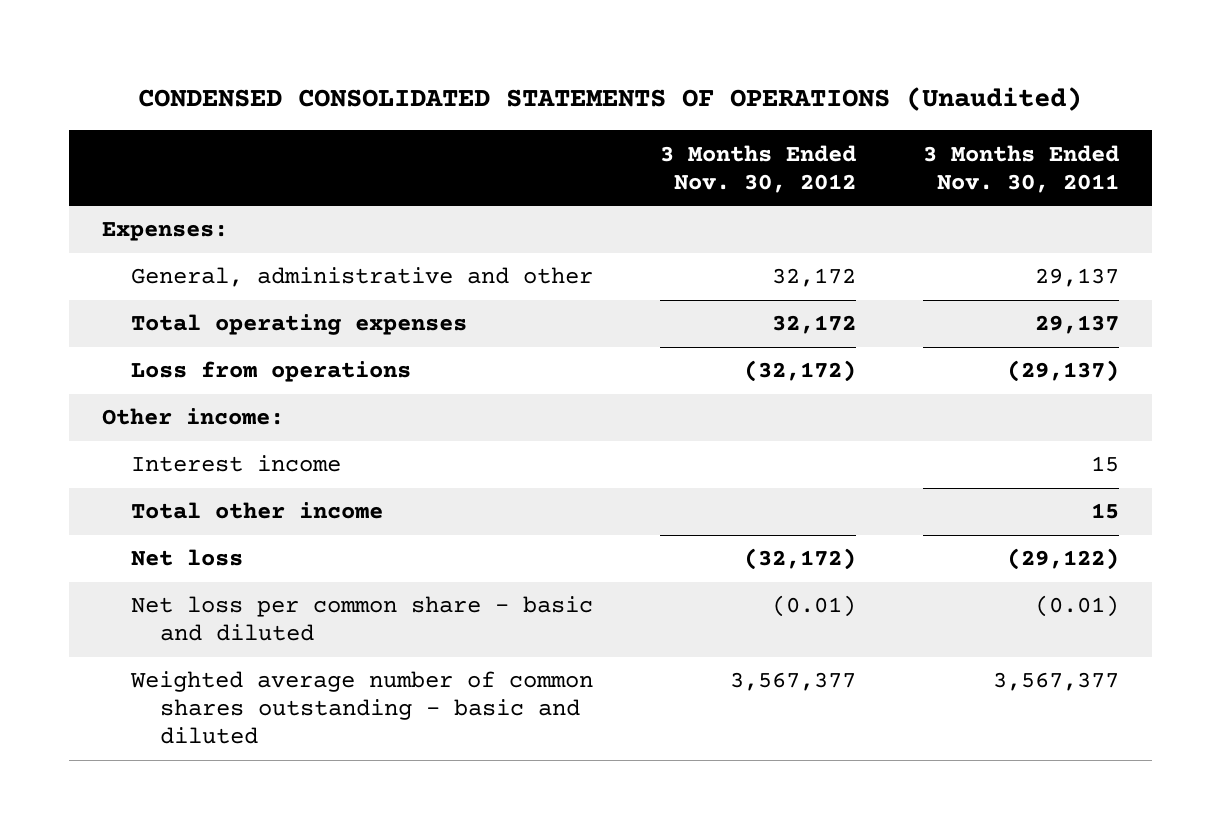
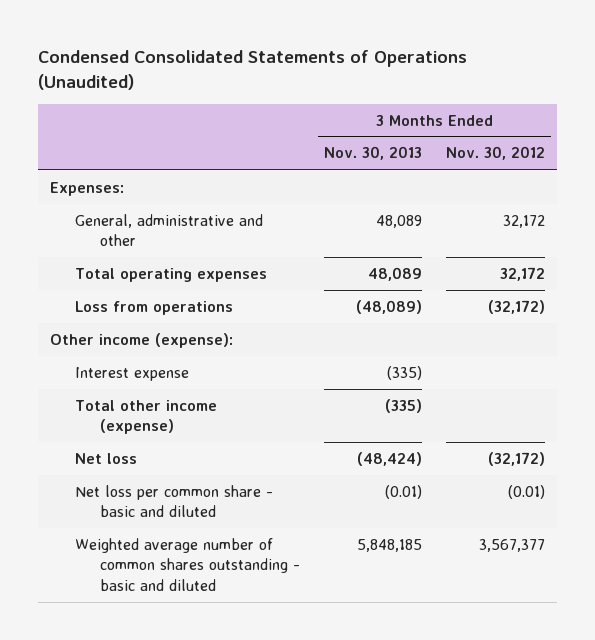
[138,87,1083,112] CONDENSED CONSOLIDATED STATEMENTS OF OPERATIONS (Unaudited) -> [38,49,468,90] Condensed Consolidated Statements of Operations (Unaudited)
[922,144,1119,193] 3 Months Ended Nov. 30, 2011 -> none
none -> [323,146,422,161] Nov. 30, 2013
[130,455,341,473] Interest income -> none
[102,408,285,426] Other income: -> [50,332,234,348] Other income (expense):
none -> [75,366,190,381] Interest expense
[130,502,383,520] Total other income -> [75,399,218,435] Total other income (expense)

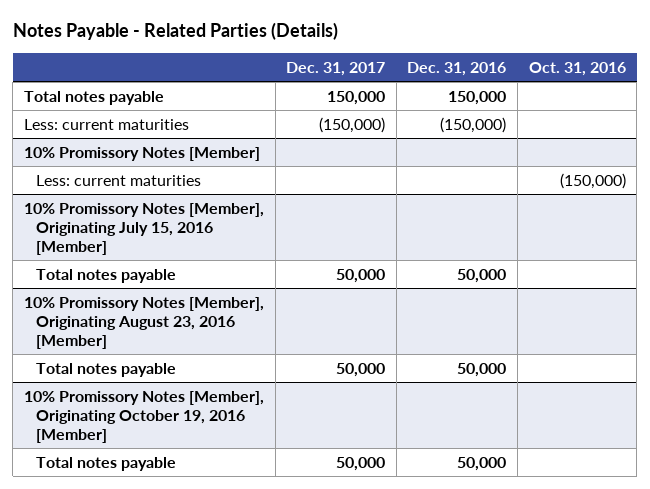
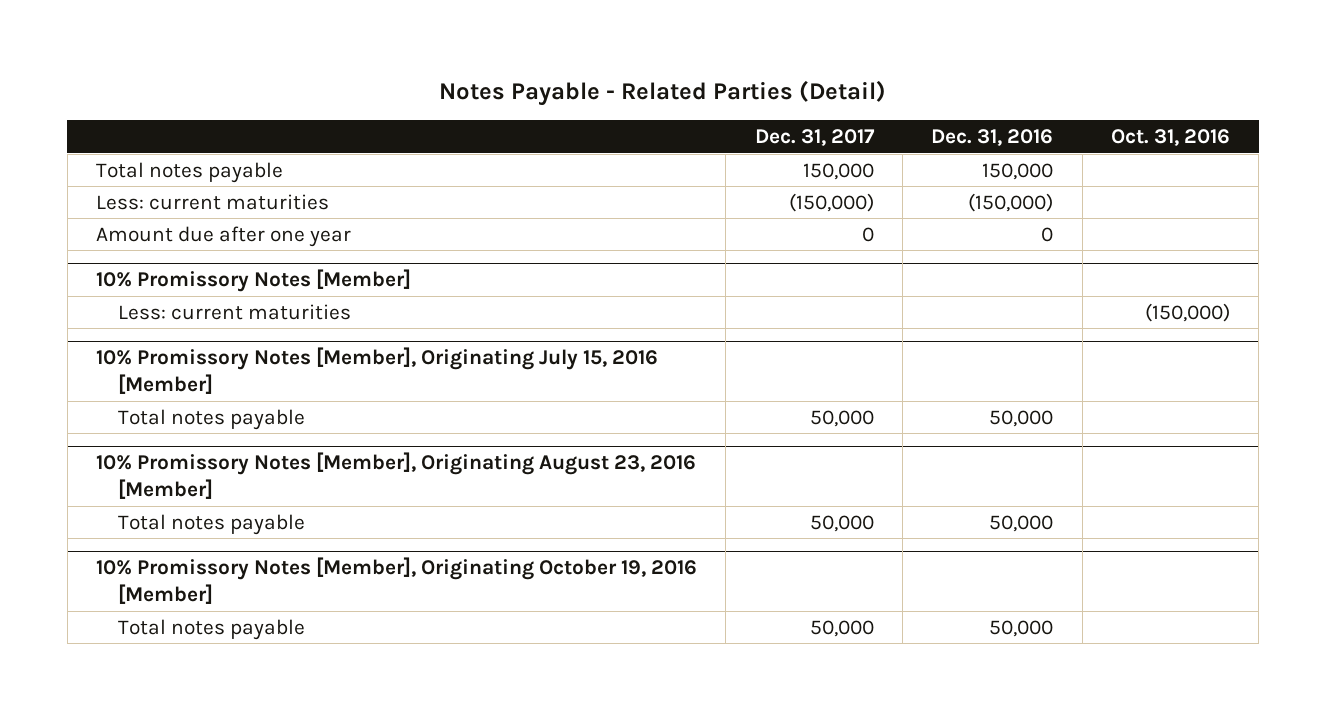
[12,22,338,41] Notes Payable - Related Parties (Details) -> [438,80,886,107] Notes Payable - Related Parties (Detail)
none -> [95,225,351,247] Amount due after one year

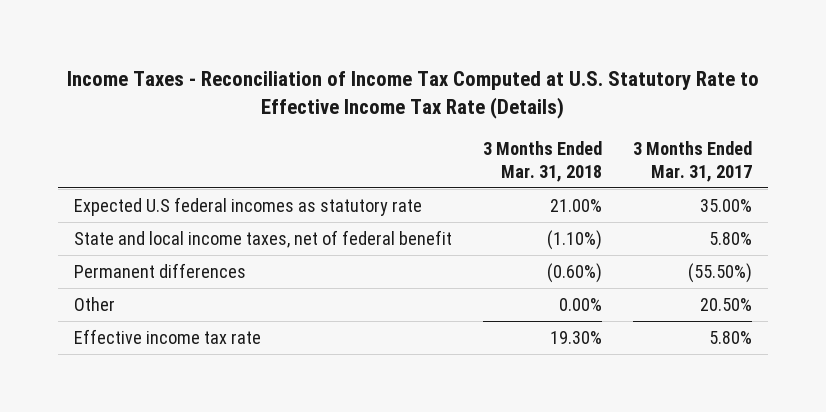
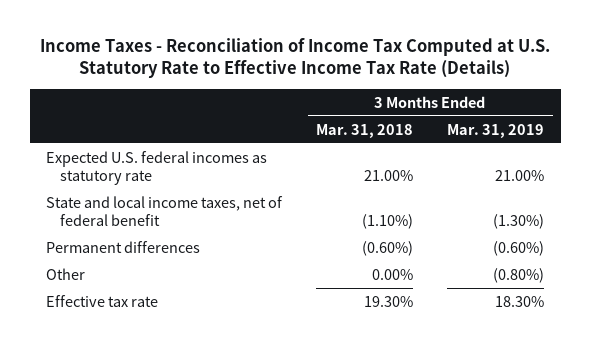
[633,140,753,182] 3 Months Ended Mar. 31, 2017 -> none
none -> [447,123,545,138] Mar. 31, 2019
[73,196,422,216] Expected U.S federal incomes as statutory rate -> [46,150,268,185] Expected U.S. federal incomes as statutory rate
[73,328,261,344] Effective income tax rate -> [46,294,159,307] Effective tax rate

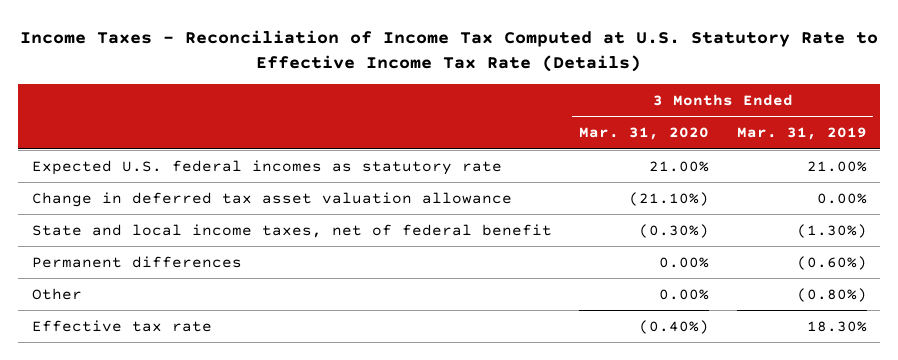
[316,123,414,138] Mar. 31, 2018 -> none
none -> [579,127,710,141] Mar. 31, 2020
none -> [31,191,512,207] Change in deferred tax asset valuation allowance

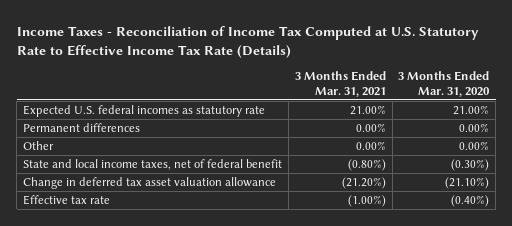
[736,127,867,141] Mar. 31, 2019 -> none
none -> [294,71,386,97] 3 Months Ended Mar. 31, 2021
[31,223,552,238] State and local income taxes, net of federal benefit -> [23,159,283,171] State and local income taxes, net of federal benefit
[31,191,512,207] Change in deferred tax asset valuation allowance -> [23,177,277,190] Change in deferred tax asset valuation allowance

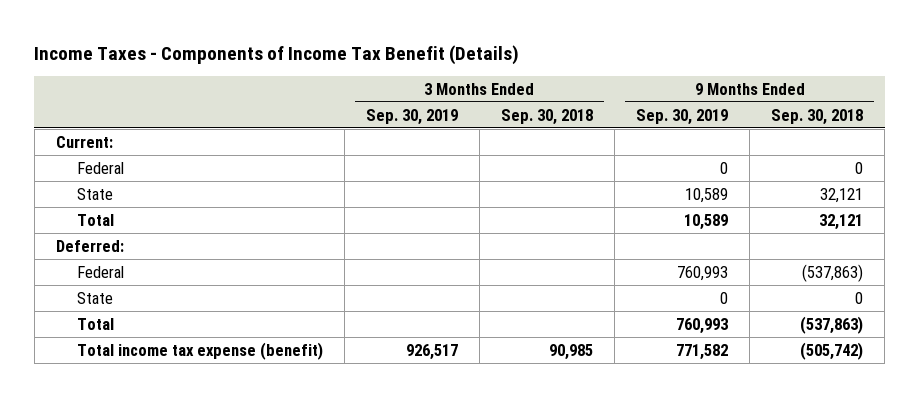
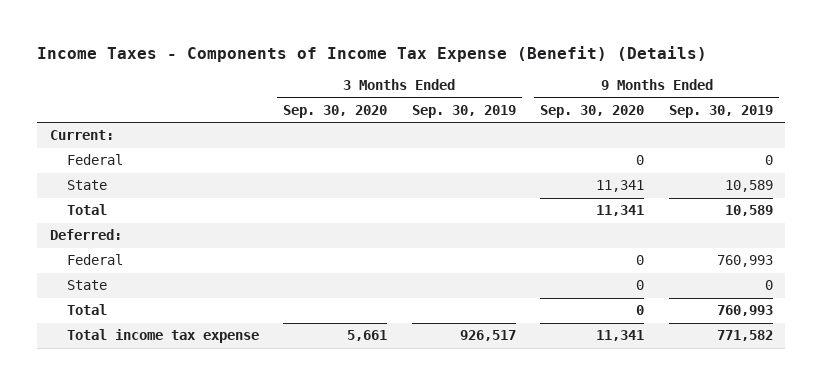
[34,44,520,65] Income Taxes - Components of Income Tax Benefit (Details) -> [37,45,708,62] Income Taxes - Components of Income Tax Expense (Benefit) (Details)
[501,108,594,125] Sep. 30, 2018 -> none
[771,108,864,125] Sep. 30, 2018 -> none
none -> [283,104,388,118] Sep. 30, 2020
none -> [540,104,645,118] Sep. 30, 2020
[76,341,323,360] Total income tax expense (benefit) -> [66,329,259,344] Total income tax expense

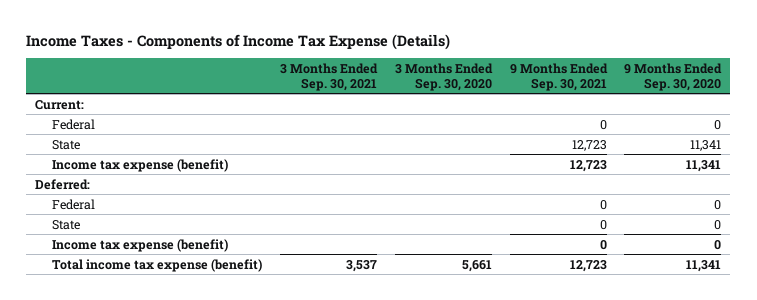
[37,45,708,62] Income Taxes - Components of Income Tax Expense (Benefit) (Details) -> [26,33,451,50] Income Taxes - Components of Income Tax Expense (Details)
[411,104,516,118] Sep. 30, 2019 -> none
[668,104,773,118] Sep. 30, 2019 -> none
none -> [280,62,379,91] 3 Months Ended Sep. 30, 2021
none -> [509,62,608,91] 9 Months Ended Sep. 30, 2021
[66,204,107,216] Total -> [52,158,229,172] Income tax expense (benefit)
[66,304,107,316] Total -> [52,238,229,252] Income tax expense (benefit)
[66,329,259,344] Total income tax expense -> [52,258,263,272] Total income tax expense (benefit)

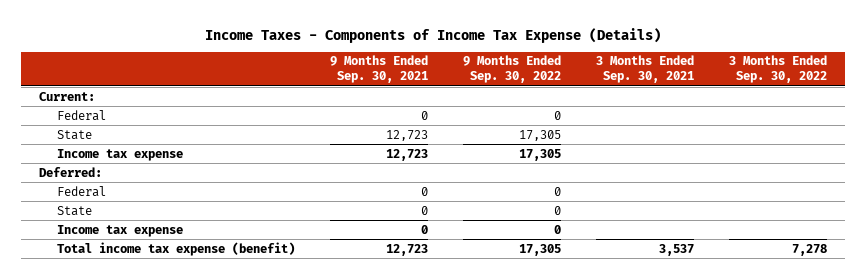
[394,62,493,91] 3 Months Ended Sep. 30, 2020 -> none
[624,62,723,91] 9 Months Ended Sep. 30, 2020 -> none
none -> [463,55,562,84] 9 Months Ended Sep. 30, 2022
none -> [729,55,828,84] 3 Months Ended Sep. 30, 2022
[52,158,229,172] Income tax expense (benefit) -> [57,148,184,161] Income tax expense
[52,238,229,252] Income tax expense (benefit) -> [57,224,184,237] Income tax expense

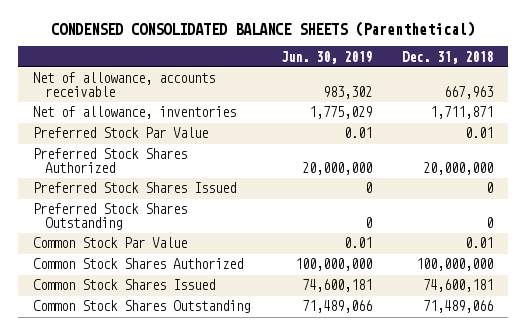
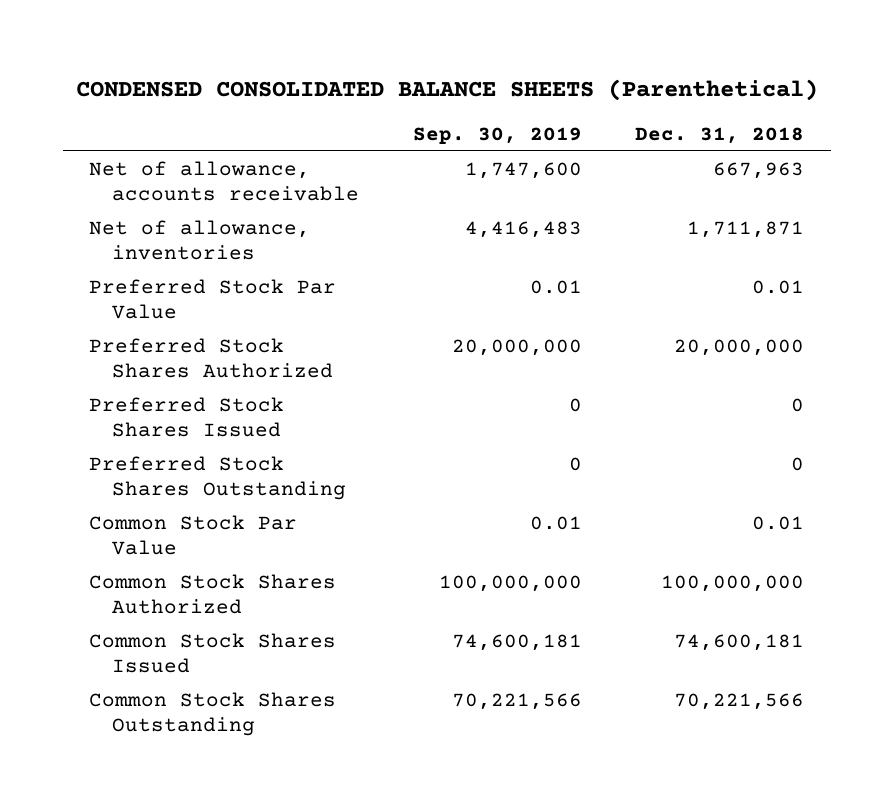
[280,50,372,64] Jun. 30, 2019 -> none
none -> [412,126,582,144] Sep. 30, 2019
[422,300,493,314] 71,489,066 -> [674,693,805,711] 70,221,566

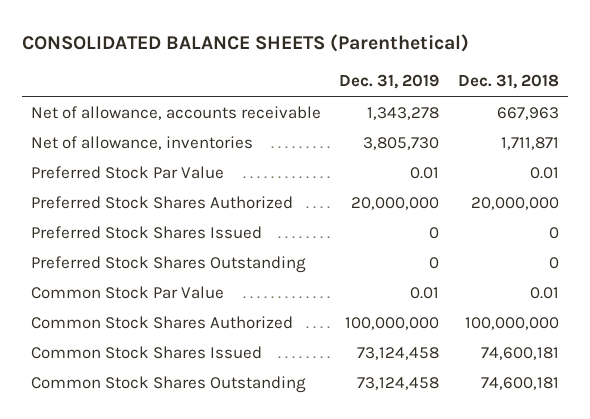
[75,78,818,101] CONDENSED CONSOLIDATED BALANCE SHEETS (Parenthetical) -> [22,33,470,52] CONSOLIDATED BALANCE SHEETS (Parenthetical)
[412,126,582,144] Sep. 30, 2019 -> none
none -> [339,74,440,90] Dec. 31, 2019
[674,693,805,711] 70,221,566 -> [480,376,559,390] 74,600,181

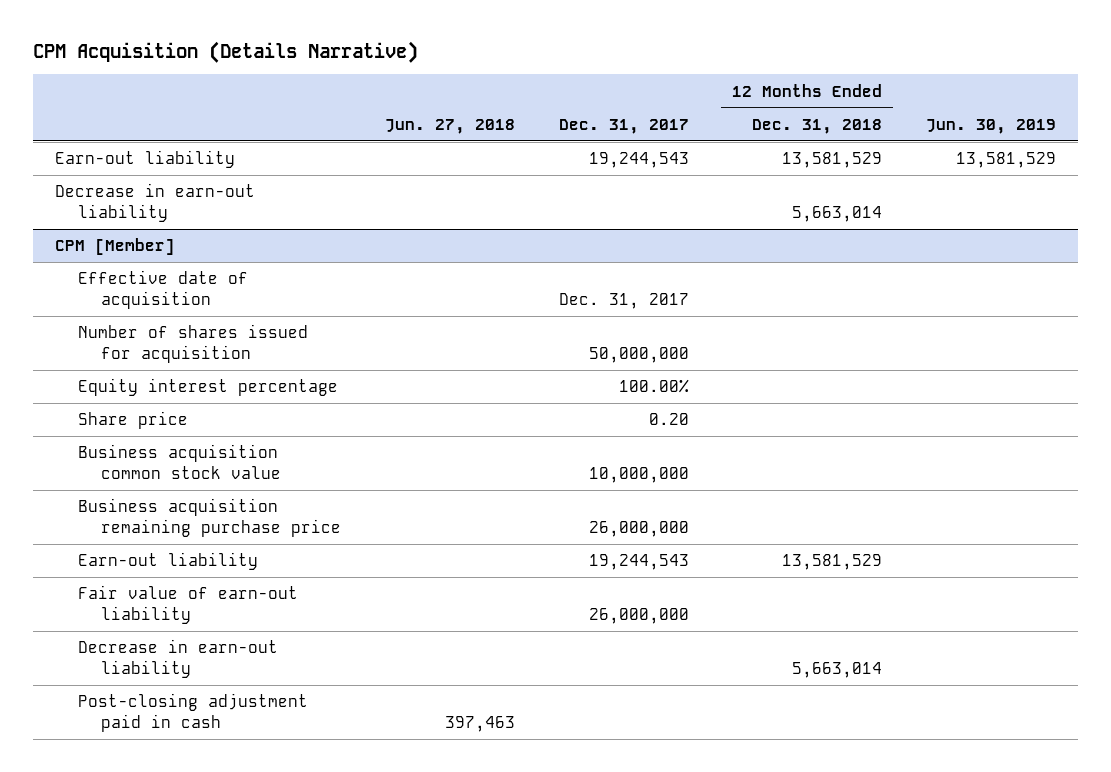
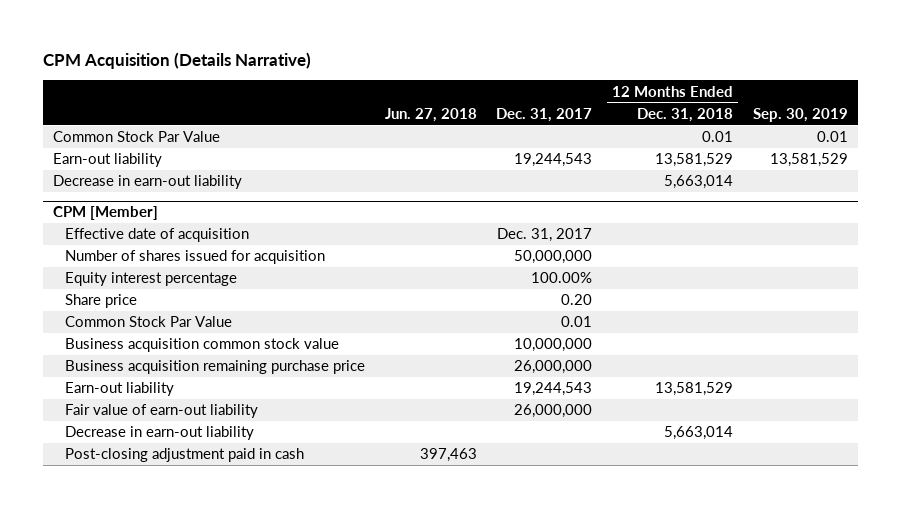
[926,118,1057,134] Jun. 30, 2019 -> none
none -> [752,107,848,122] Sep. 30, 2019
none -> [52,131,220,143] Common Stock Par Value
none -> [64,316,232,328] Common Stock Par Value

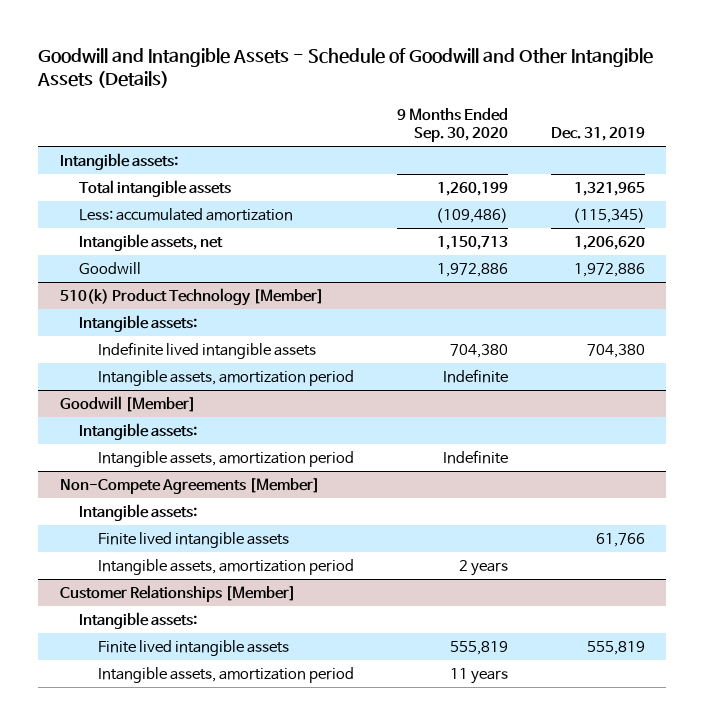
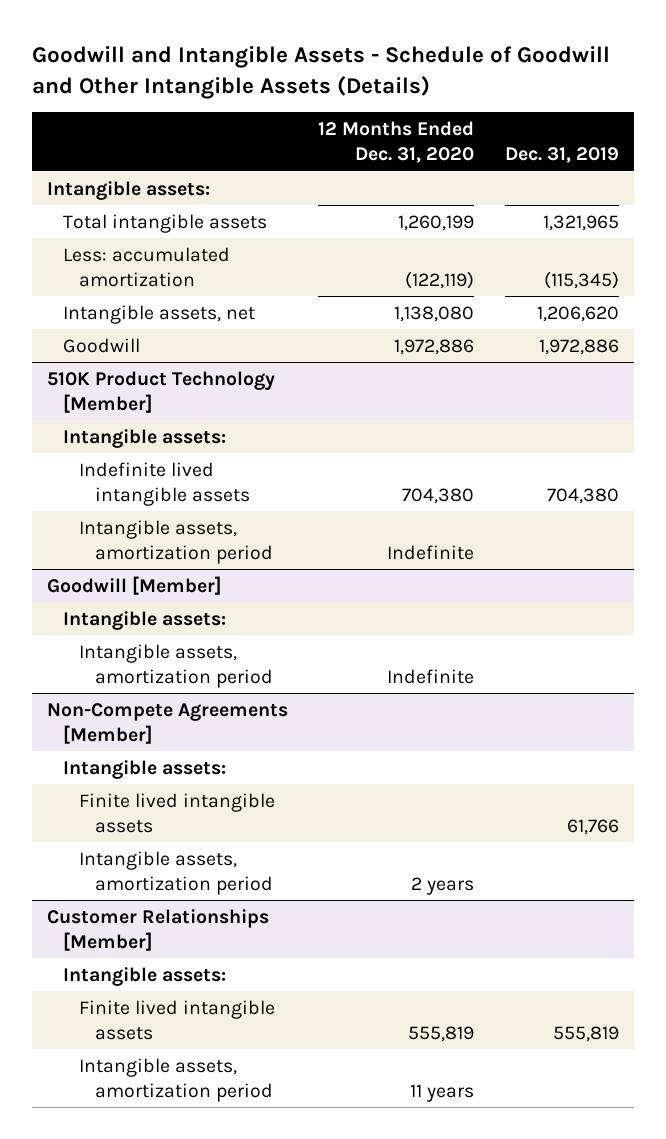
[396,107,508,142] 9 Months Ended Sep. 30, 2020 -> none
none -> [318,120,475,164] 12 Months Ended Dec. 31, 2020
[59,288,324,307] 510(k) Product Technology [Member] -> [47,370,276,414] 510K Product Technology [Member]

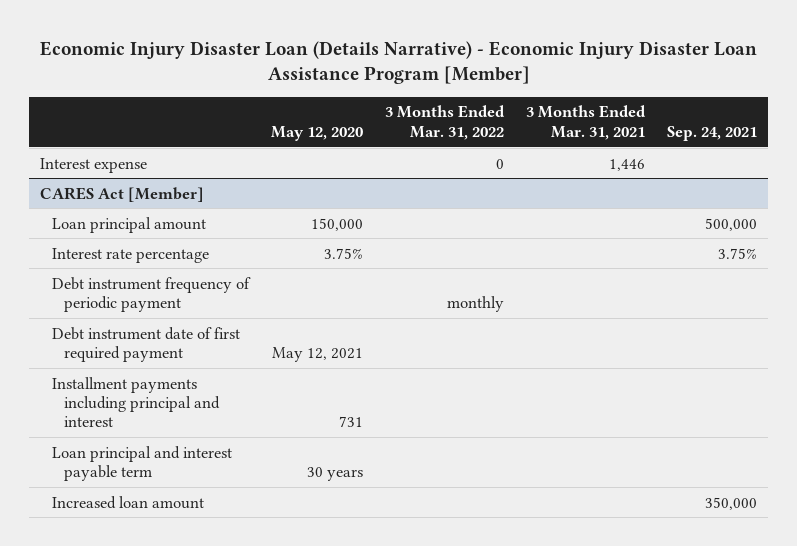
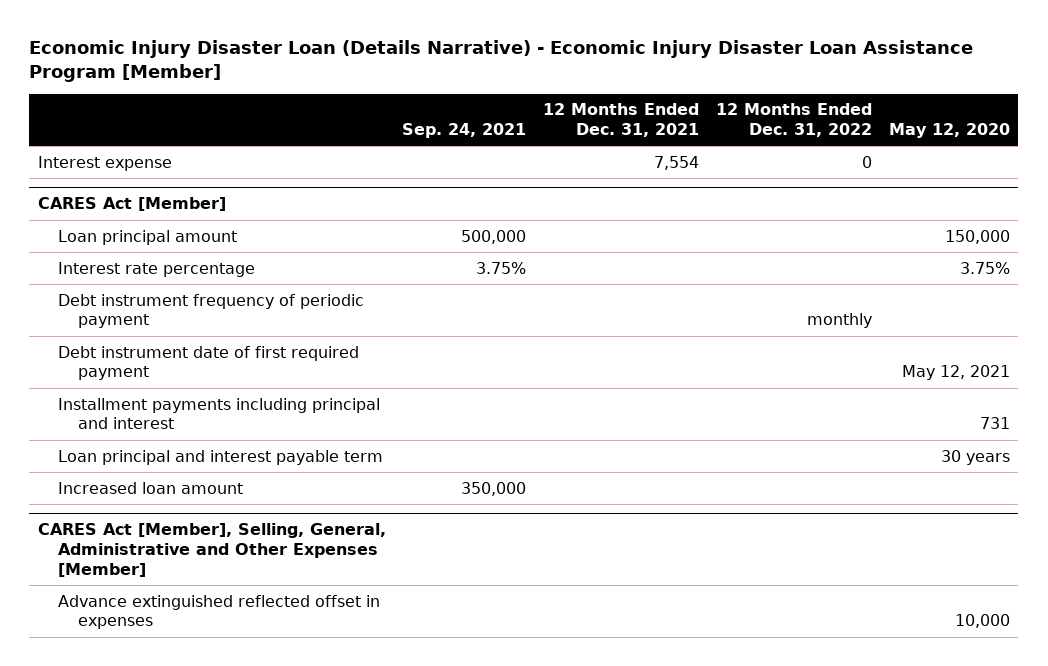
[384,105,505,140] 3 Months Ended Mar. 31, 2022 -> none
[525,105,646,140] 3 Months Ended Mar. 31, 2021 -> none
none -> [543,103,700,137] 12 Months Ended Dec. 31, 2021
none -> [716,103,873,137] 12 Months Ended Dec. 31, 2022
none -> [37,523,386,578] CARES Act [Member], Selling, General, Administrative and Other Expenses [Member]
none -> [58,594,381,630] Advance extinguished reflected offset in expenses

